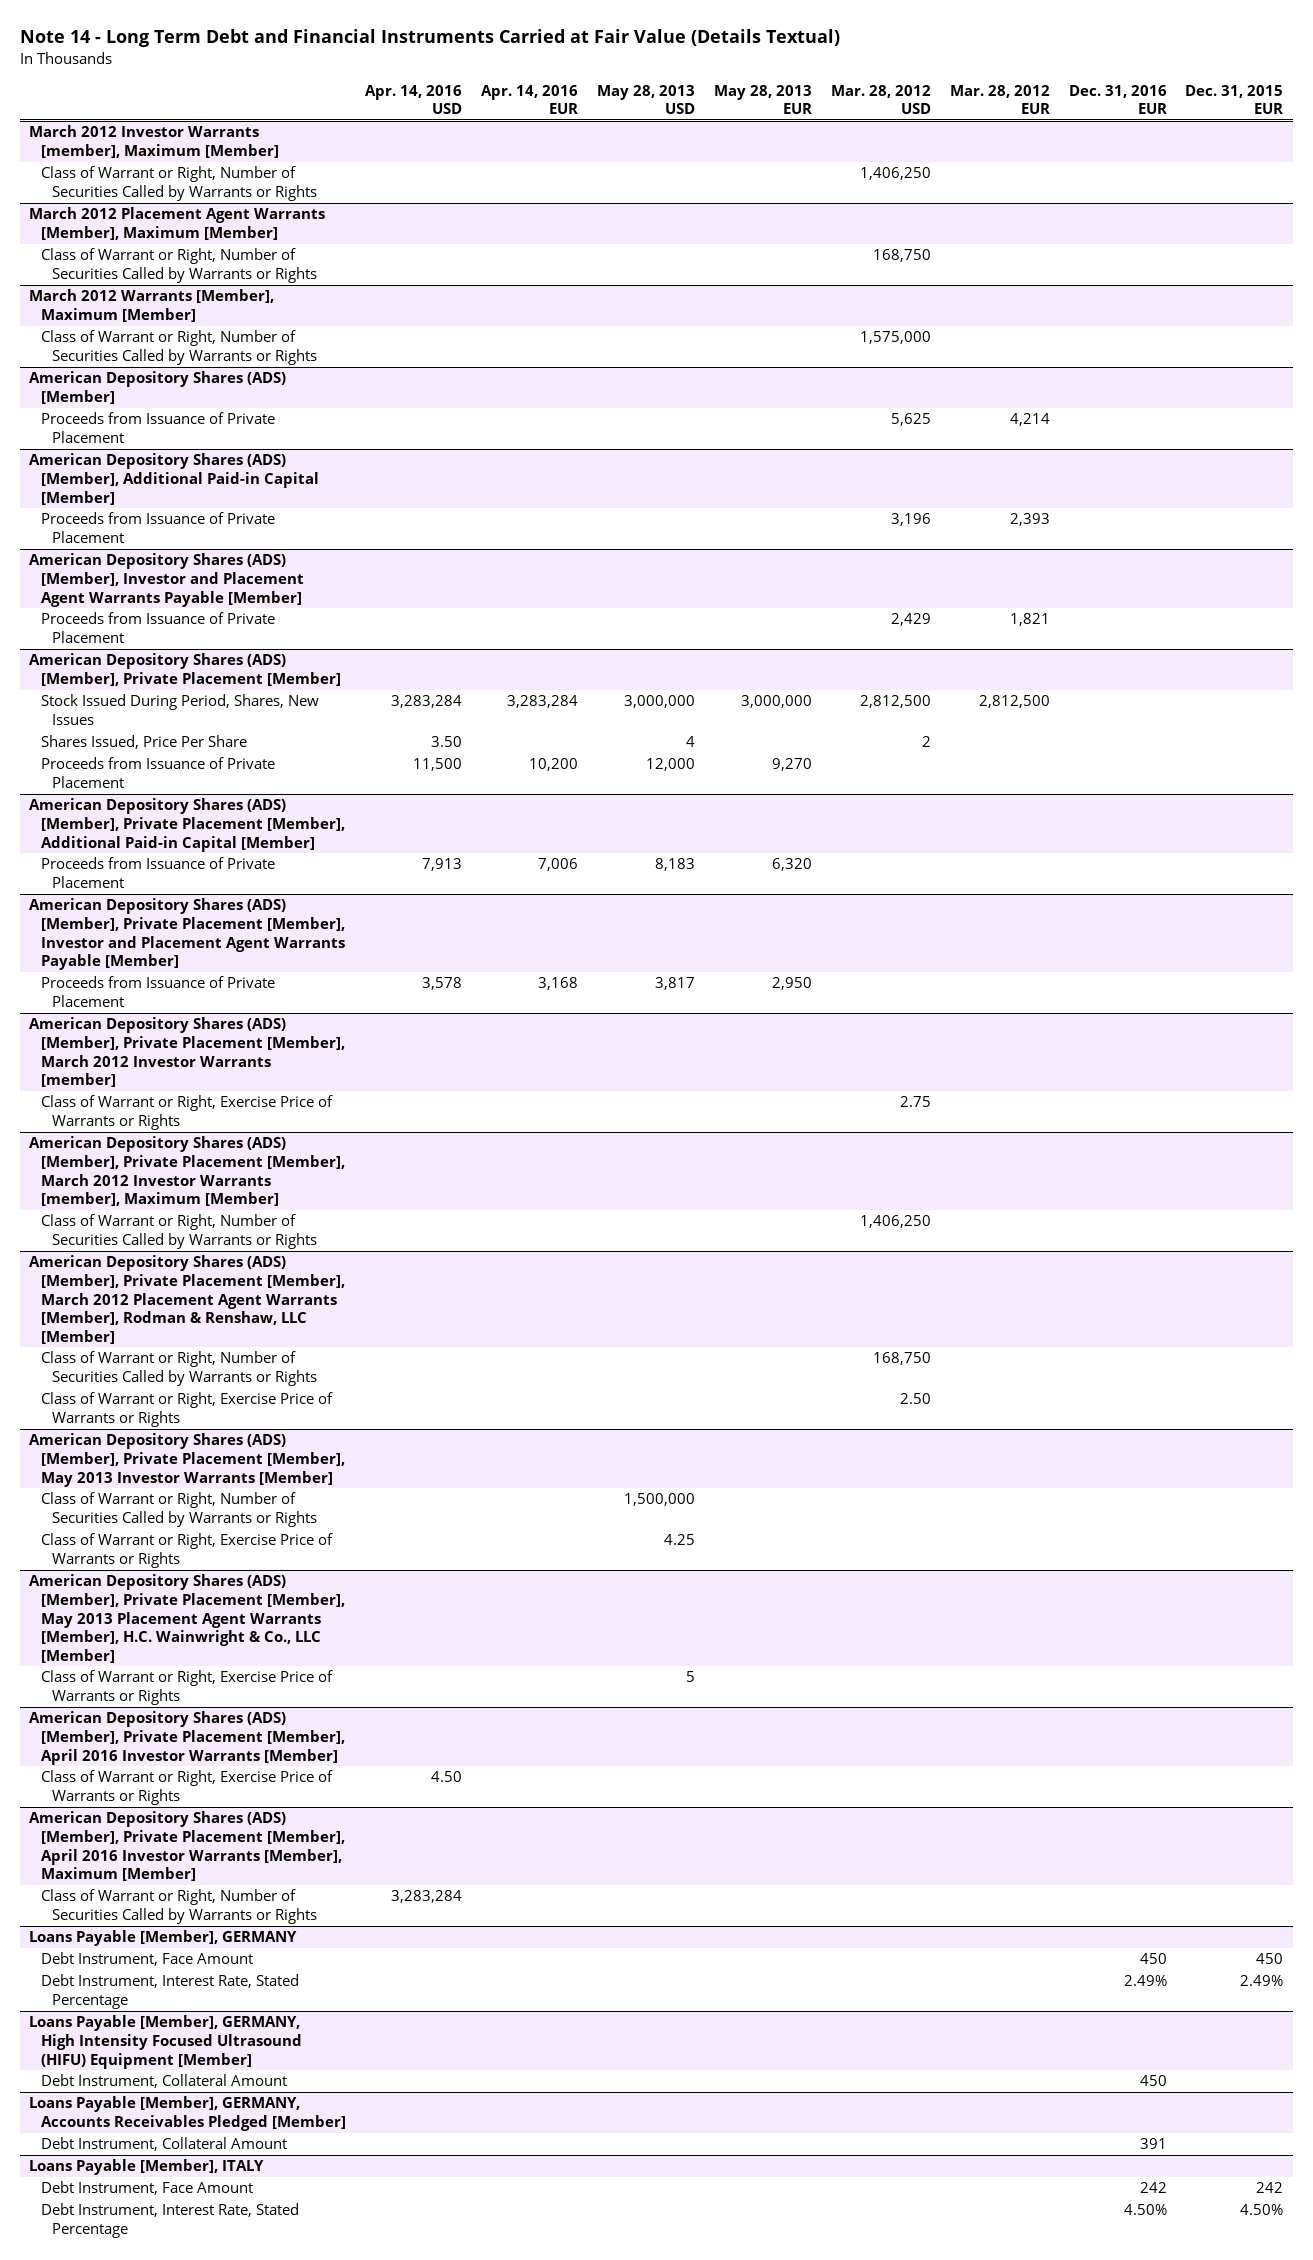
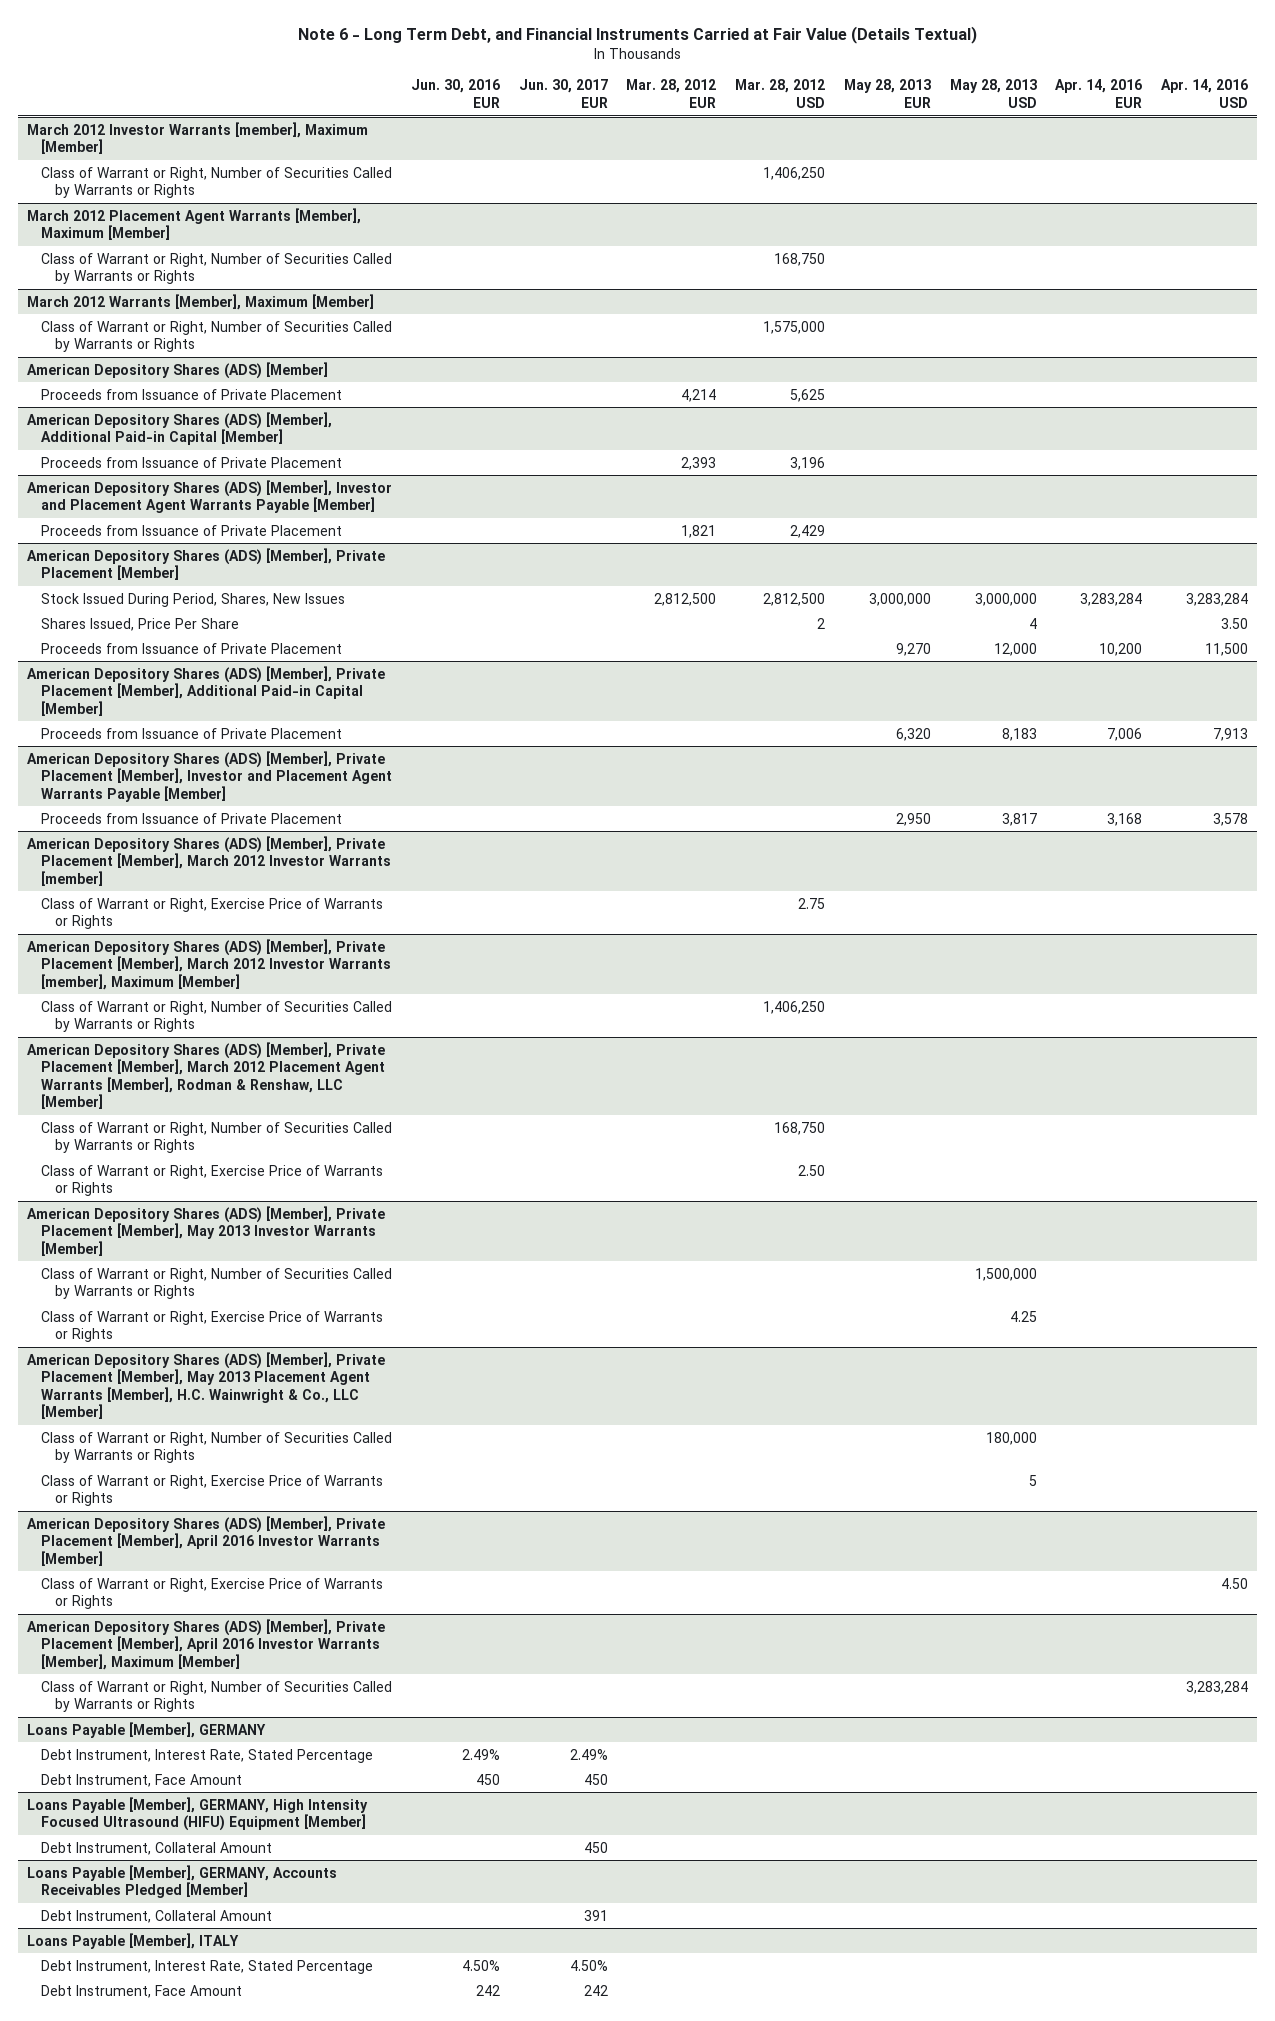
[19,29,840,48] Note 14 - Long Term Debt and Financial Instruments Carried at Fair Value (Details Textual) -> [297,25,977,44] Note 6 - Long Term Debt, and Financial Instruments Carried at Fair Value (Details Textual)
[1068,84,1167,115] Dec. 31, 2016 EUR -> none
[1185,84,1284,115] Dec. 31, 2015 EUR -> none
none -> [411,79,501,108] Jun. 30, 2016 EUR
none -> [518,79,608,108] Jun. 30, 2017 EUR
none -> [41,1431,393,1464] Class of Warrant or Right, Number of Securities Called by Warrants or Rights
[40,1952,253,1967] Debt Instrument, Face Amount -> [41,1773,243,1787] Debt Instrument, Face Amount
[40,2181,253,2196] Debt Instrument, Face Amount -> [41,1984,243,1998] Debt Instrument, Face Amount

